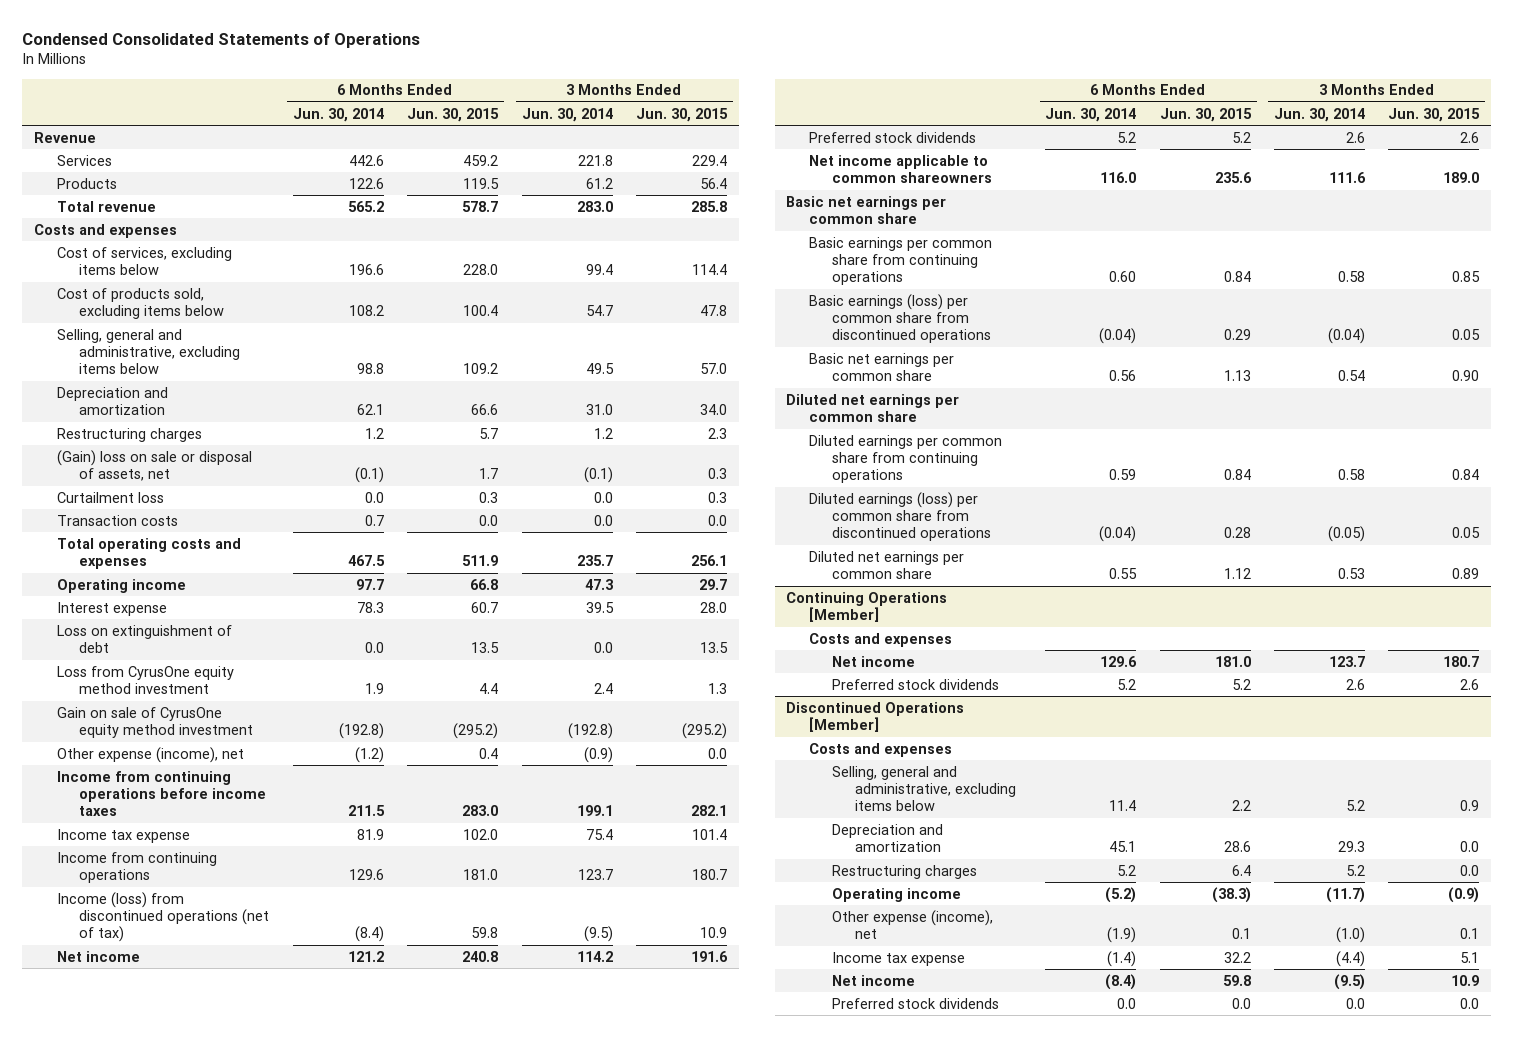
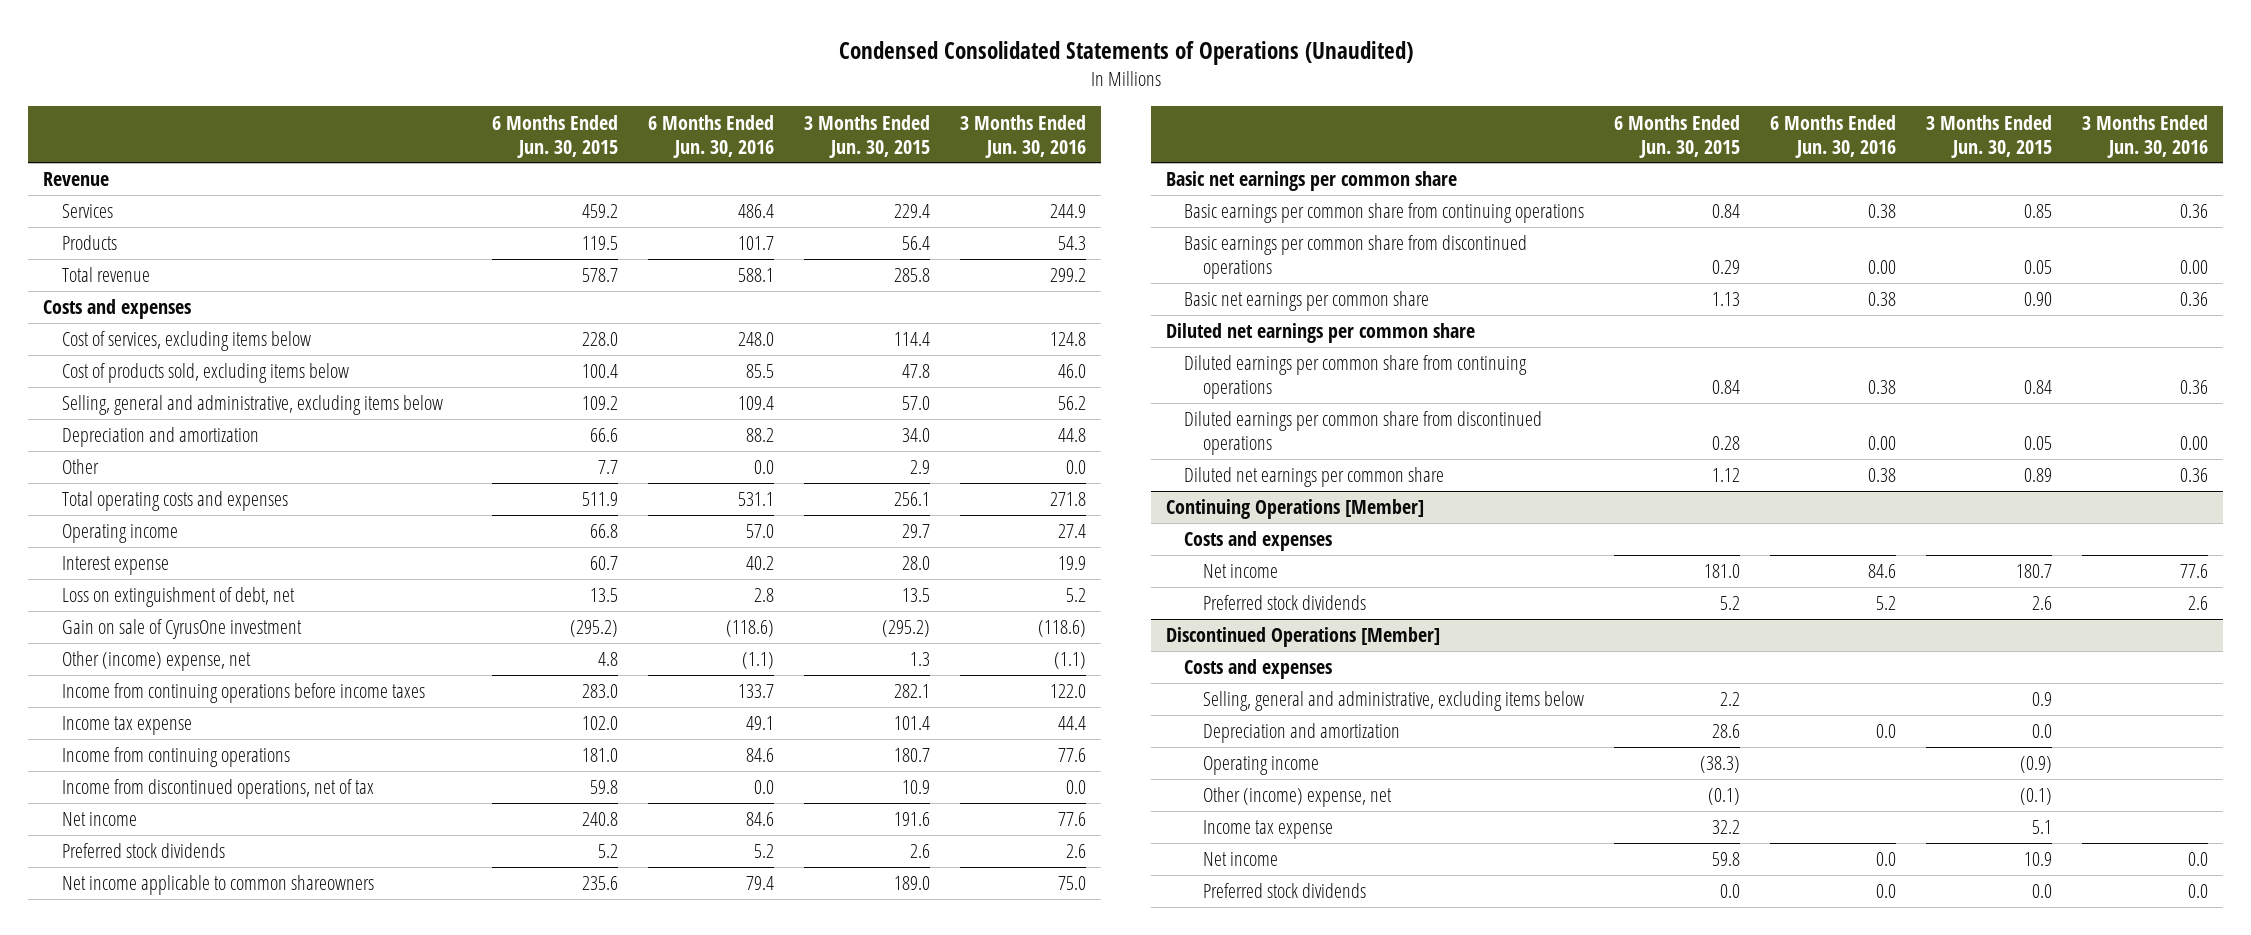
[22,32,421,48] Condensed Consolidated Statements of Operations -> [838,41,1413,66] Condensed Consolidated Statements of Operations (Unaudited)
[292,107,384,122] Jun. 30, 2014 -> none
[521,107,613,122] Jun. 30, 2014 -> none
none -> [647,114,774,158] 6 Months Ended Jun. 30, 2016
none -> [959,114,1086,158] 3 Months Ended Jun. 30, 2016
[56,427,202,442] Restructuring charges -> none
[56,449,252,482] (Gain) loss on sale or disposal of assets, net -> none
[56,491,164,503] Curtailment loss -> none
[56,514,178,526] Transaction costs -> none
none -> [61,459,99,475] Other
[56,665,234,695] Loss from CyrusOne equity method investment -> none
[56,624,232,654] Loss on extinguishment of debt -> [61,587,295,608] Loss on extinguishment of debt, net
[56,706,254,739] Gain on sale of CyrusOne equity method investment -> [61,619,302,640] Gain on sale of CyrusOne investment
[56,746,244,763] Other expense (income), net -> [61,651,251,672] Other (income) expense, net
[479,747,499,759] 0.4 -> [597,652,618,667] 4.8
[707,747,727,759] 0.0 -> [909,652,930,667] 1.3
[56,891,270,943] Income (loss) from discontinued operations (net of tax) -> [61,779,374,800] Income from discontinued operations, net of tax
[809,293,992,344] Basic earnings (loss) per common share from discontinued operations -> [1184,235,1528,280] Basic earnings per common share from discontinued operations
[809,491,992,542] Diluted earnings (loss) per common share from discontinued operations -> [1184,411,1543,456] Diluted earnings per common share from discontinued operations
[832,864,978,879] Restructuring charges -> none
[832,909,994,940] Other expense (income), net -> [1203,787,1393,808] Other (income) expense, net
[1231,928,1251,940] 0.1 -> [1708,788,1741,806] (0.1)
[1460,928,1480,940] 0.1 -> [2020,788,2053,806] (0.1)

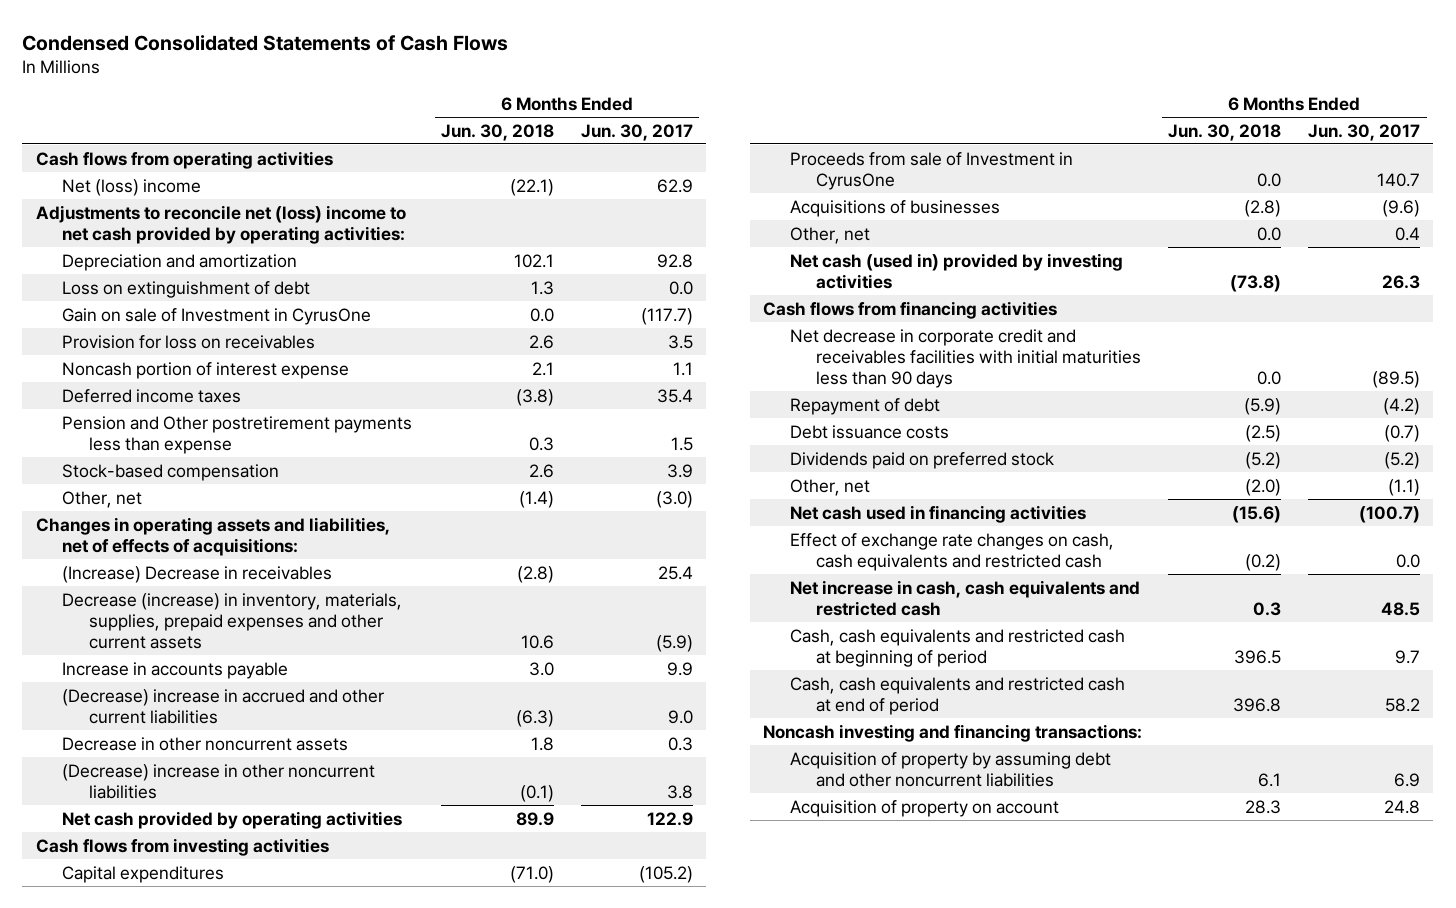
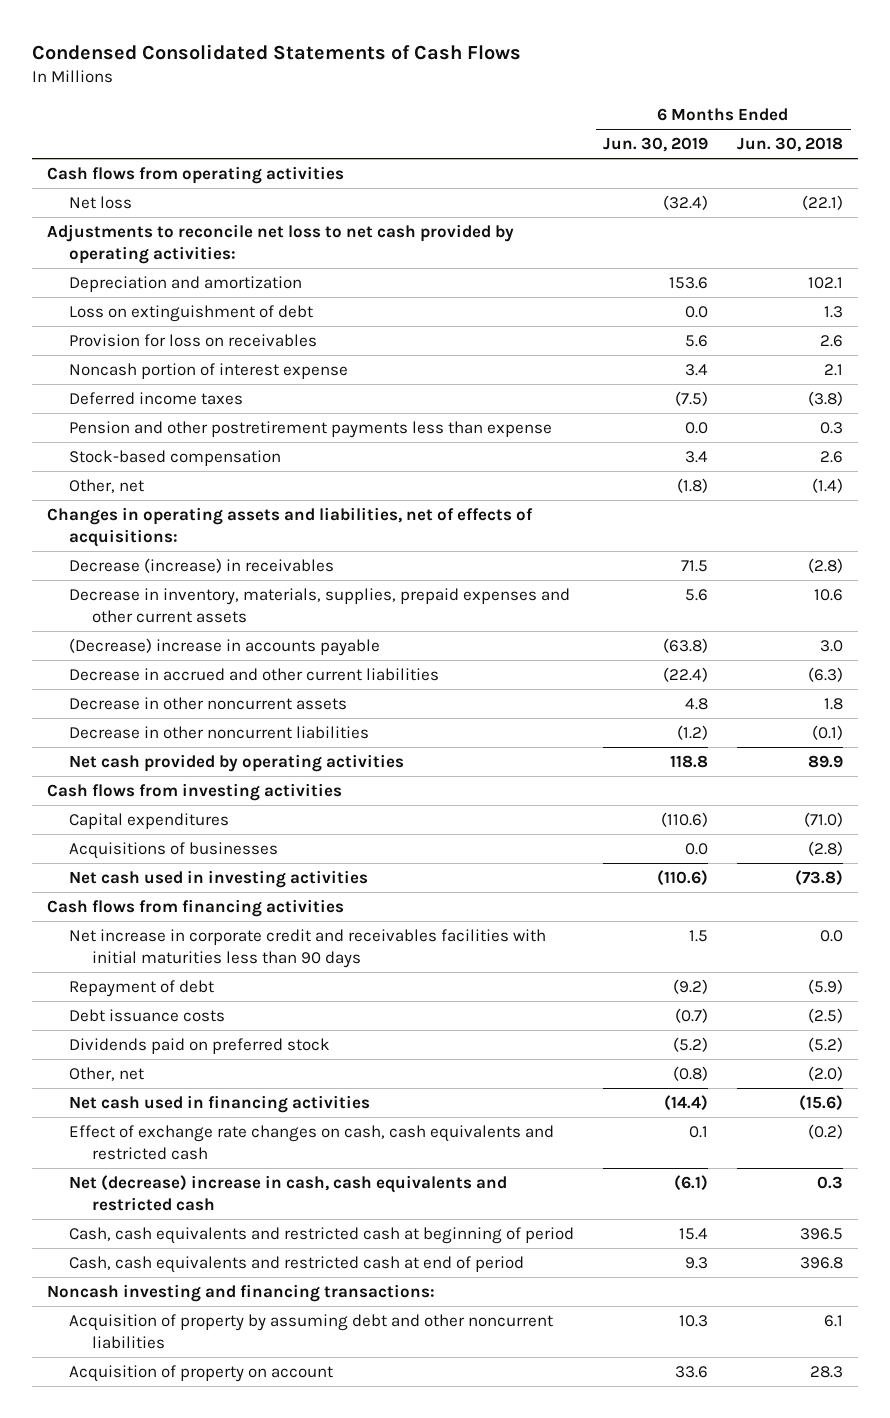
[580,123,693,141] Jun. 30, 2017 -> none
none -> [603,137,709,153] Jun. 30, 2019
[62,178,202,196] Net (loss) income -> [69,196,133,210] Net loss
[35,204,406,244] Adjustments to reconcile net (loss) income to net cash provided by operating activities: -> [46,224,514,264] Adjustments to reconcile net loss to net cash provided by operating activities:
[62,307,372,325] Gain on sale of Investment in CyrusOne -> none
[62,415,413,454] Pension and Other postretirement payments less than expense -> [69,421,553,439] Pension and other postretirement payments less than expense
[62,565,333,583] (Increase) Decrease in receivables -> [69,558,335,574] Decrease (increase) in receivables
[62,592,403,649] Decrease (increase) in inventory, materials, supplies, prepaid expenses and other current assets -> [69,588,571,623] Decrease in inventory, materials, supplies, prepaid expenses and other current assets
[62,661,289,679] Increase in accounts payable -> [69,638,381,657] (Decrease) increase in accounts payable
[62,688,385,724] (Decrease) increase in accrued and other current liabilities -> [69,668,440,682] Decrease in accrued and other current liabilities
[62,763,376,799] (Decrease) increase in other noncurrent liabilities -> [69,726,370,740] Decrease in other noncurrent liabilities
[789,151,1073,190] Proceeds from sale of Investment in CyrusOne -> none
[789,226,870,244] Other, net -> none
[789,252,1123,289] Net cash (used in) provided by investing activities -> [69,870,369,889] Net cash used in investing activities
[789,328,1142,388] Net decrease in corporate credit and receivables facilities with initial maturities less than 90 days -> [69,929,547,968] Net increase in corporate credit and receivables facilities with initial maturities less than 90 days
[789,579,1140,616] Net increase in cash, cash equivalents and restricted cash -> [69,1175,508,1211] Net (decrease) increase in cash, cash equivalents and restricted cash

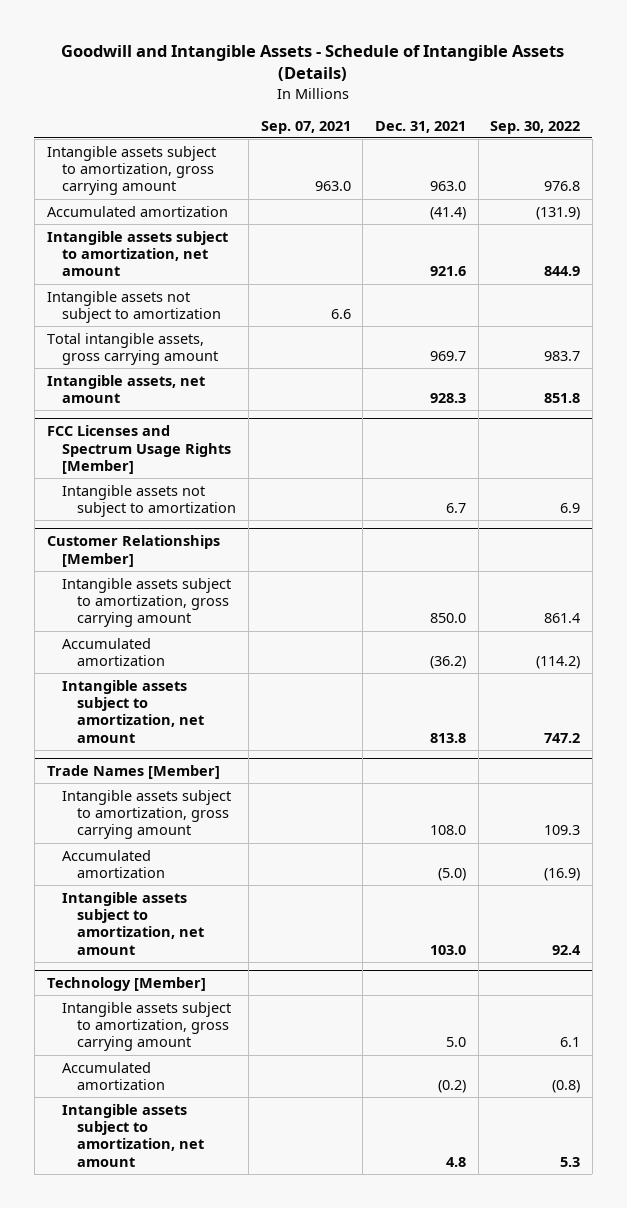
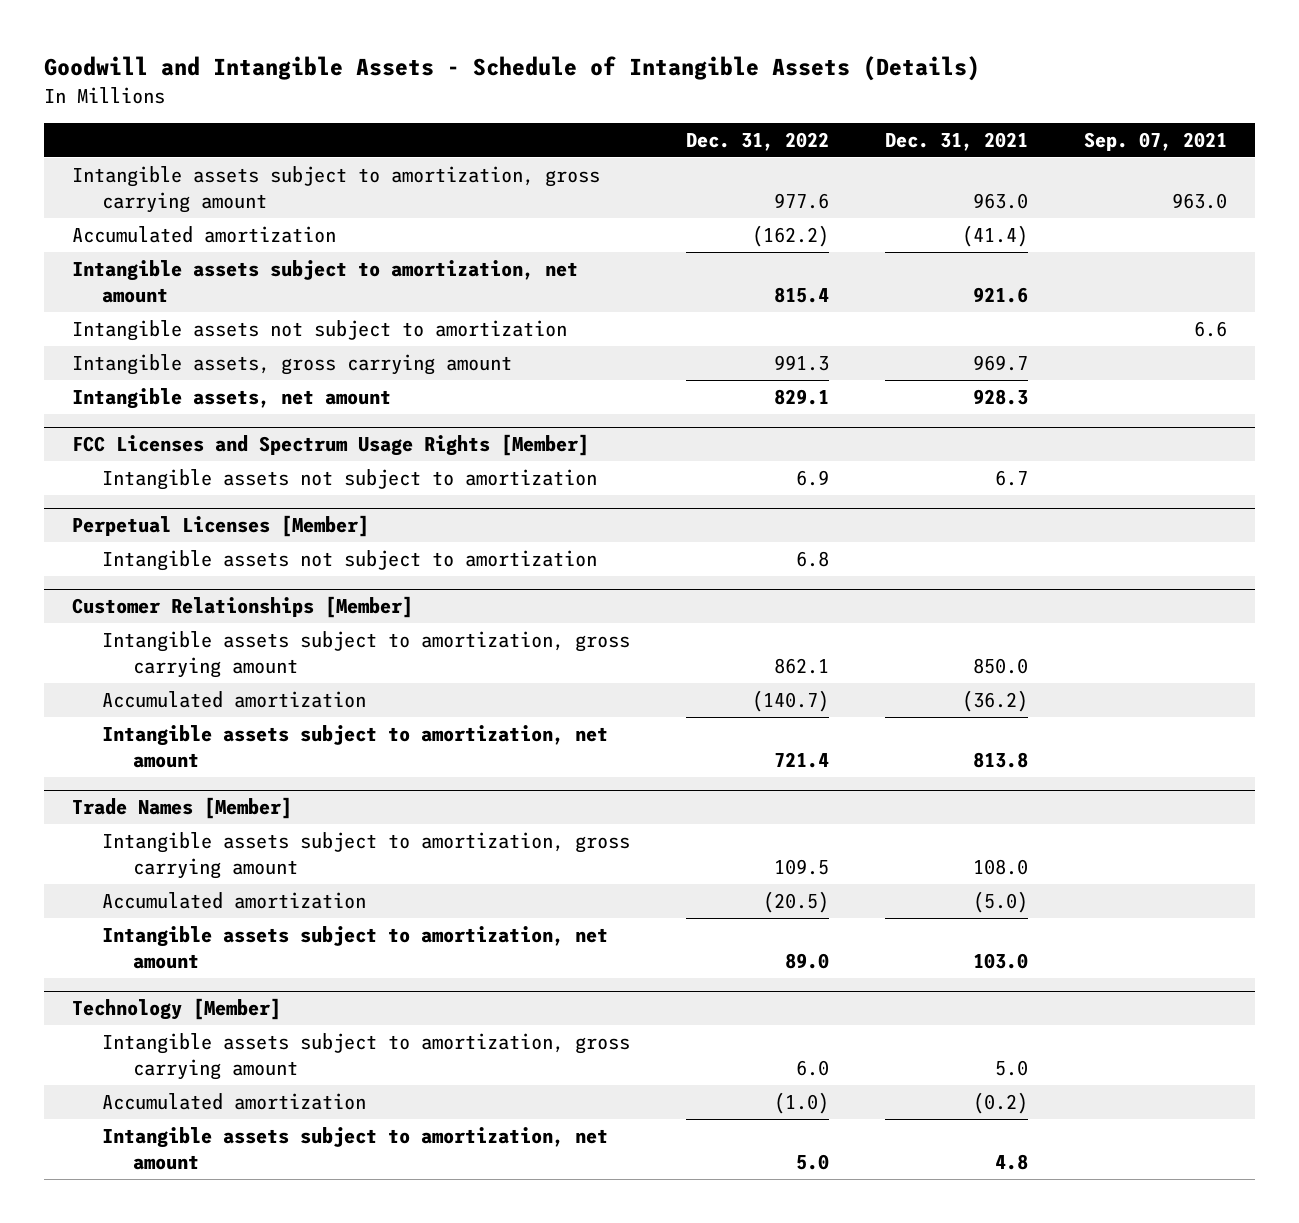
[490,120,581,134] Sep. 30, 2022 -> none
none -> [686,131,830,151] Dec. 31, 2022
[46,332,218,365] Total intangible assets, gross carrying amount -> [72,354,513,376] Intangible assets, gross carrying amount
none -> [72,515,370,538] Perpetual Licenses [Member]
none -> [102,550,598,572] Intangible assets not subject to amortization

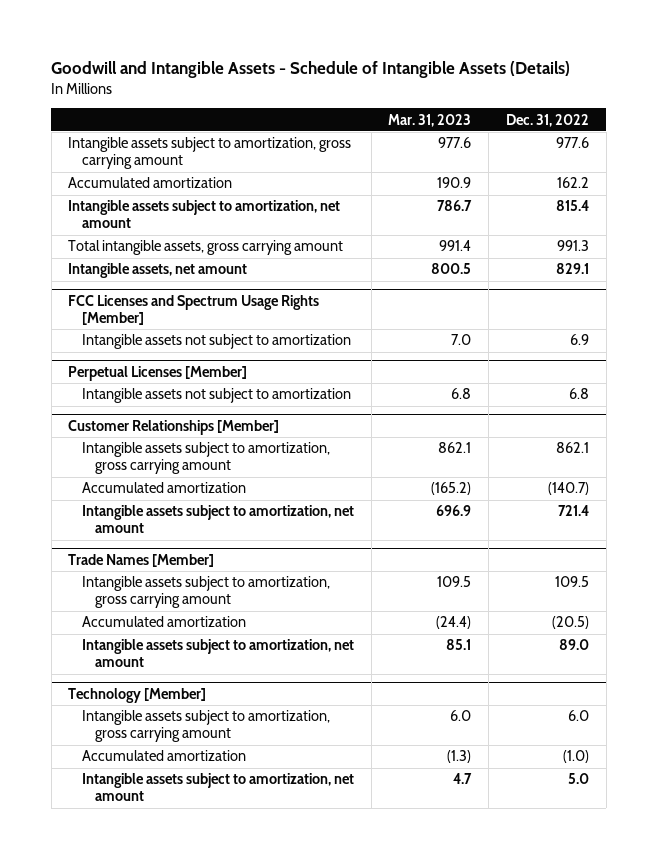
[884,131,1028,151] Dec. 31, 2021 -> none
[1083,131,1227,151] Sep. 07, 2021 -> none
none -> [388,113,472,127] Mar. 31, 2023
[752,225,830,248] (162.2) -> [556,177,589,189] 162.2
[72,320,568,342] Intangible assets not subject to amortization -> none
[72,354,513,376] Intangible assets, gross carrying amount -> [68,240,344,256] Total intangible assets, gross carrying amount

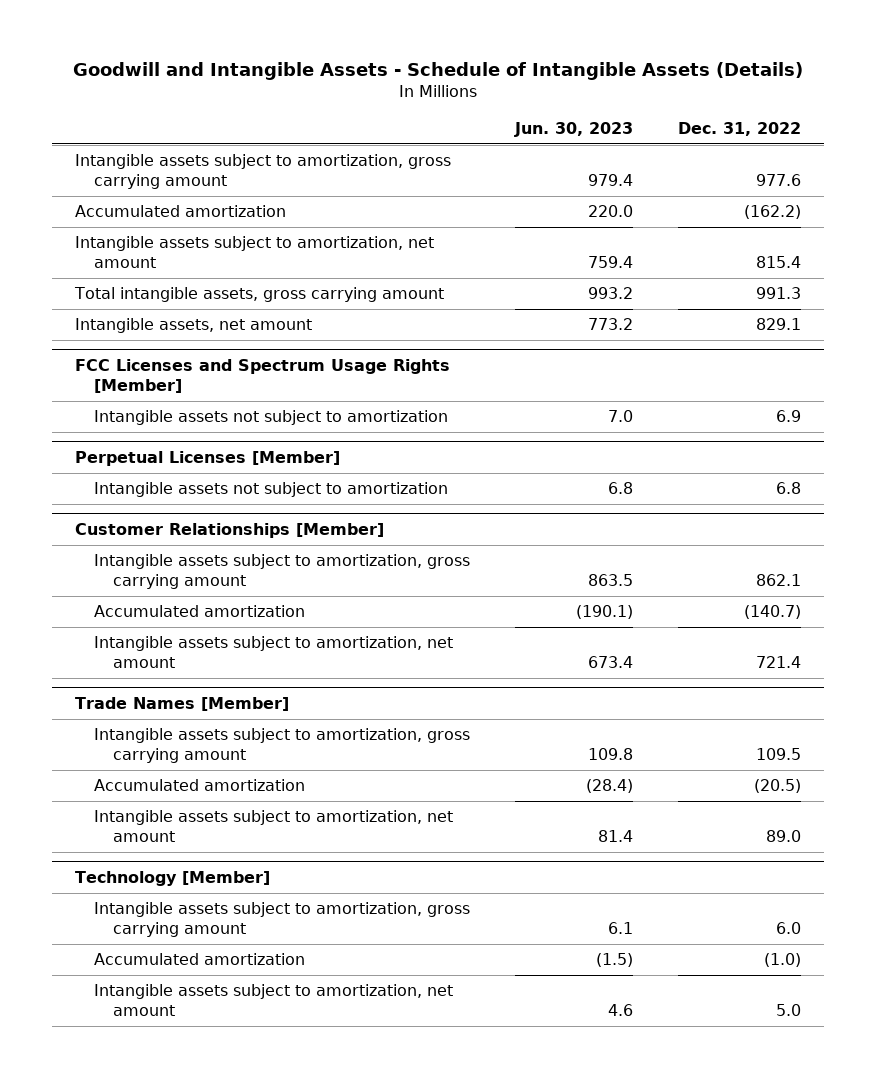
[388,113,472,127] Mar. 31, 2023 -> none
none -> [514,121,634,137] Jun. 30, 2023
[556,177,589,189] 162.2 -> [744,205,802,220] (162.2)

